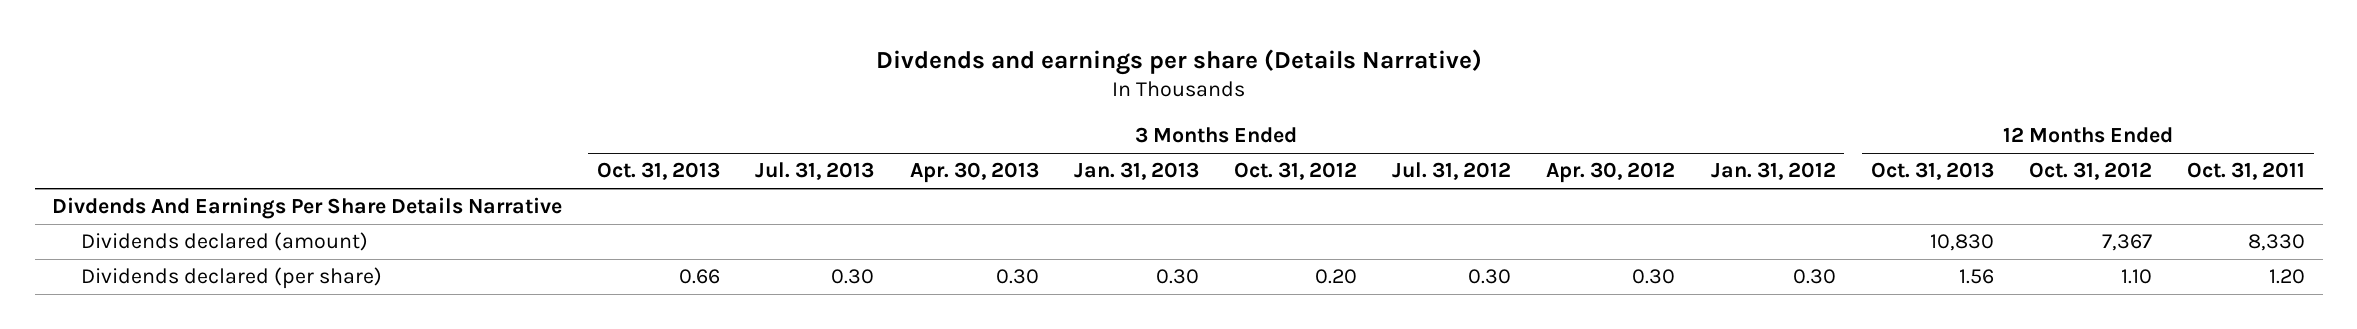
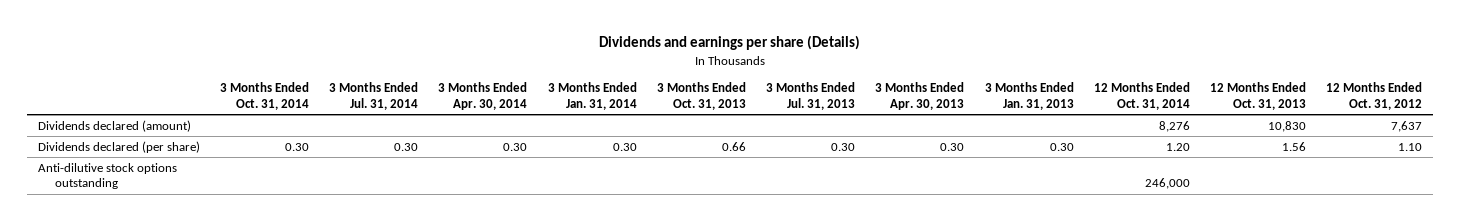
[875,48,1482,75] Divdends and earnings per share (Details Narrative) -> [599,35,861,51] Dividends and earnings per share (Details)
[1234,162,1358,181] Oct. 31, 2012 -> none
[1392,162,1512,181] Jul. 31, 2012 -> none
[1546,162,1676,184] Apr. 30, 2012 -> none
[1710,162,1836,181] Jan. 31, 2012 -> none
[2187,162,2306,181] Oct. 31, 2011 -> none
none -> [219,82,309,111] 3 Months Ended Oct. 31, 2014
none -> [329,82,419,111] 3 Months Ended Jul. 31, 2014
none -> [438,82,528,111] 3 Months Ended Apr. 30, 2014
none -> [547,82,637,111] 3 Months Ended Jan. 31, 2014
none -> [1093,82,1190,111] 12 Months Ended Oct. 31, 2014
[52,197,563,220] Divdends And Earnings Per Share Details Narrative -> none
[2101,234,2152,252] 7,367 -> [1391,120,1423,132] 7,637
none -> [37,162,177,190] Anti-dilutive stock options outstanding

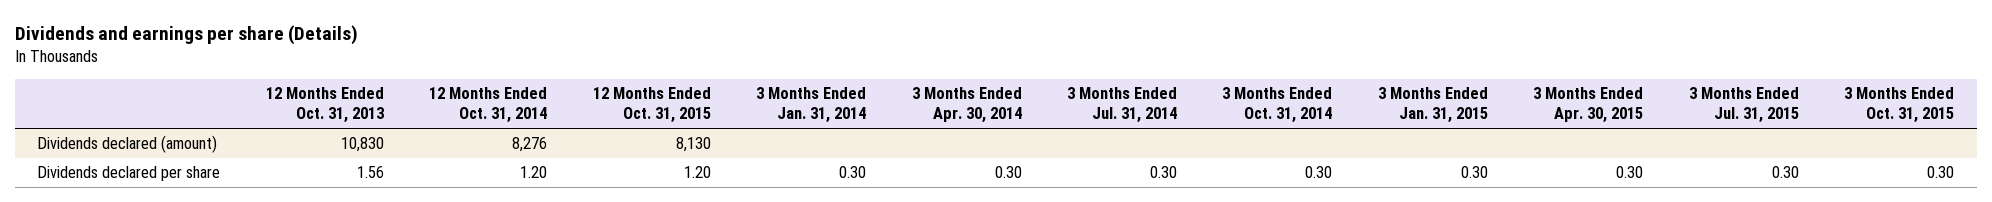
[656,82,746,111] 3 Months Ended Oct. 31, 2013 -> none
[766,82,856,111] 3 Months Ended Jul. 31, 2013 -> none
[875,82,965,111] 3 Months Ended Apr. 30, 2013 -> none
[984,82,1074,111] 3 Months Ended Jan. 31, 2013 -> none
[1326,82,1423,111] 12 Months Ended Oct. 31, 2012 -> none
none -> [592,87,711,124] 12 Months Ended Oct. 31, 2015
none -> [1377,87,1488,124] 3 Months Ended Jan. 31, 2015
none -> [1533,87,1644,124] 3 Months Ended Apr. 30, 2015
none -> [1688,87,1799,124] 3 Months Ended Jul. 31, 2015
none -> [1844,87,1955,124] 3 Months Ended Oct. 31, 2015
[37,162,177,190] Anti-dilutive stock options outstanding -> none
[37,140,200,153] Dividends declared (per share) -> [37,166,221,182] Dividends declared per share

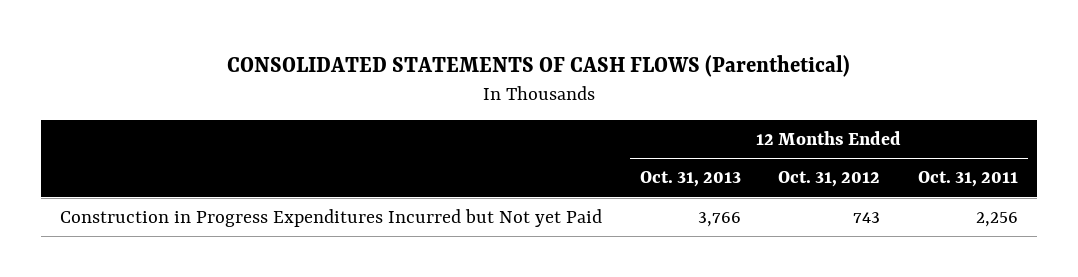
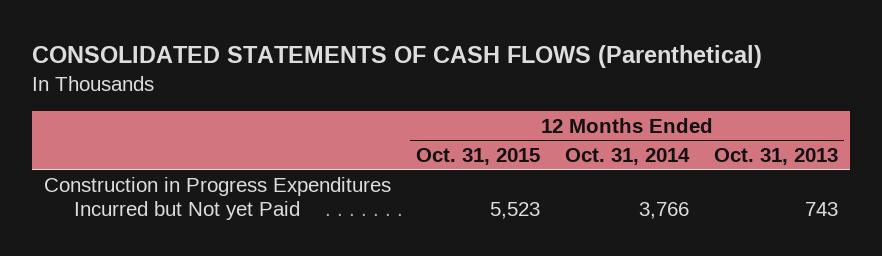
[778,171,881,188] Oct. 31, 2012 -> none
[918,171,1019,188] Oct. 31, 2011 -> none
none -> [415,147,540,165] Oct. 31, 2015
none -> [564,147,690,165] Oct. 31, 2014
[697,211,741,227] 3,766 -> [804,202,838,217] 743

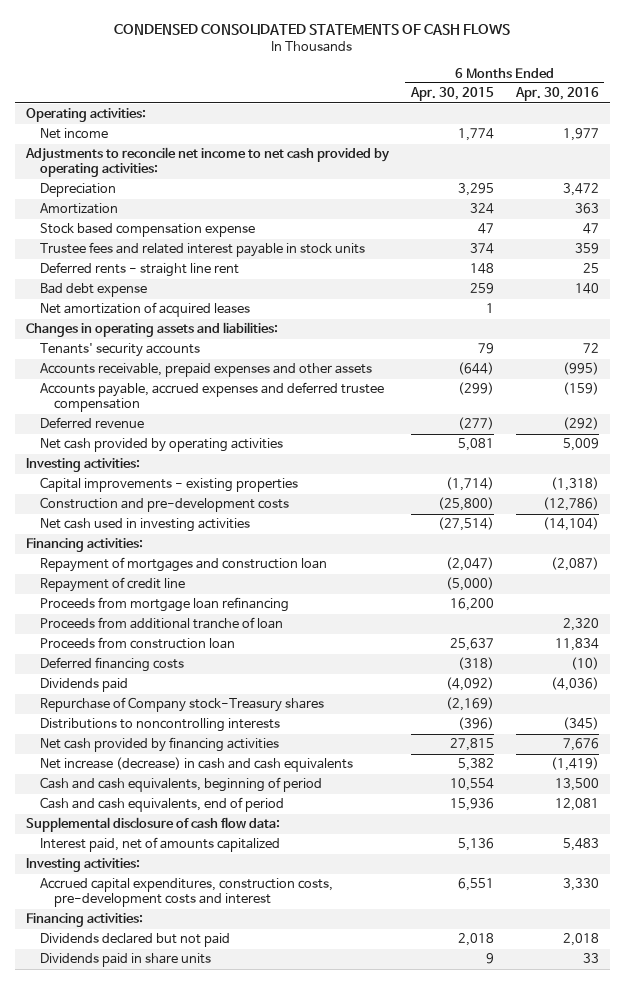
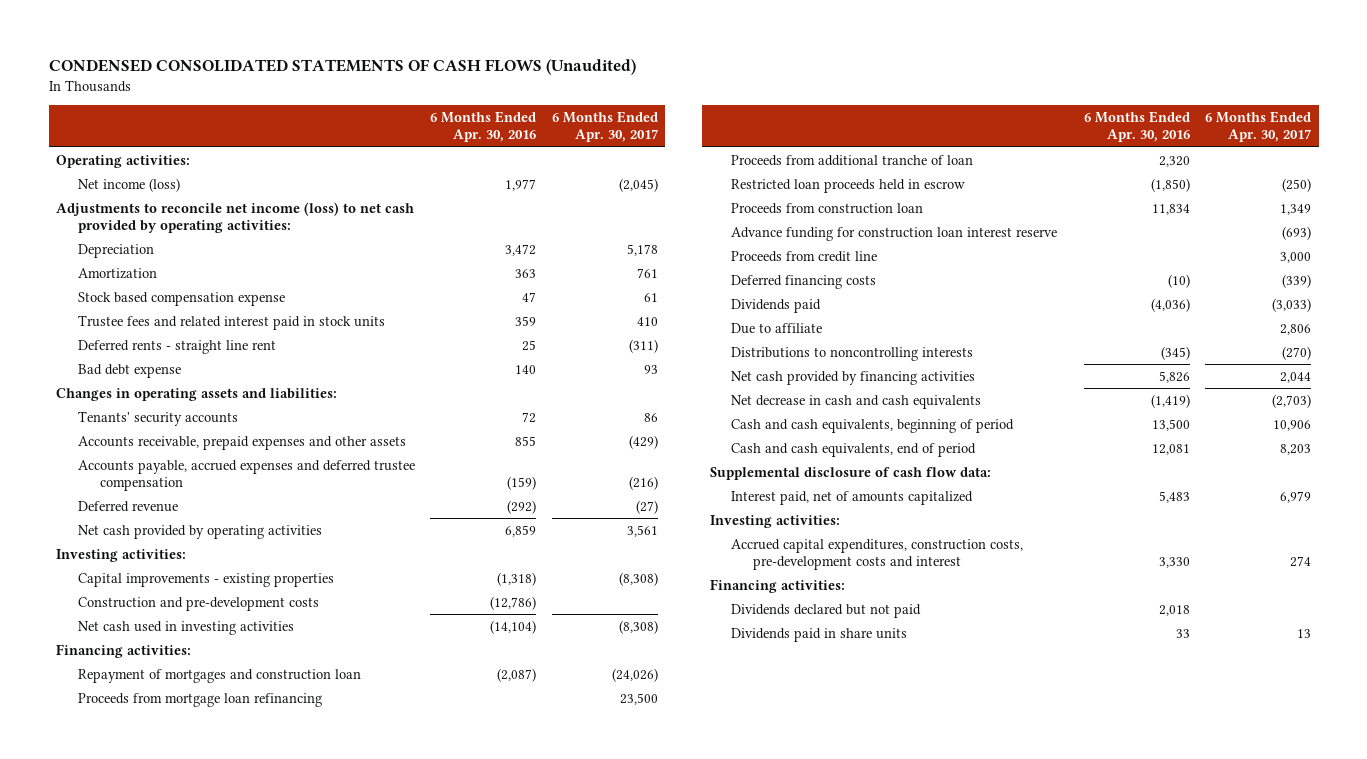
[114,24,511,36] CONDENSED CONSOLIDATED STATEMENTS OF CASH FLOWS -> [48,59,636,76] CONDENSED CONSOLIDATED STATEMENTS OF CASH FLOWS (Unaudited)
[409,87,494,102] Apr. 30, 2015 -> none
none -> [551,111,658,143] 6 Months Ended Apr. 30, 2017
[39,128,108,140] Net income -> [78,177,181,192] Net income (loss)
[25,147,391,178] Adjustments to reconcile net income to net cash provided by operating activities: -> [56,201,415,233] Adjustments to reconcile net income (loss) to net cash provided by operating activities:
[39,242,365,258] Trustee fees and related interest payable in stock units -> [78,314,386,330] Trustee fees and related interest paid in stock units
[39,302,250,318] Net amortization of acquired leases -> none
[562,362,599,376] (995) -> [515,435,537,446] 855
[562,438,599,452] 5,009 -> [505,524,537,537] 6,859
[39,577,185,593] Repayment of credit line -> none
none -> [731,178,966,193] Restricted loan proceeds held in escrow
none -> [731,226,1058,241] Advance funding for construction loan interest reserve
none -> [731,250,878,262] Proceeds from credit line
[39,697,324,713] Repurchase of Company stock-Treasury shares -> none
none -> [731,322,823,334] Due to affiliate
[562,738,599,752] 7,676 -> [1158,370,1190,383] 5,826
[39,757,353,773] Net increase (decrease) in cash and cash equivalents -> [731,394,982,409] Net decrease in cash and cash equivalents

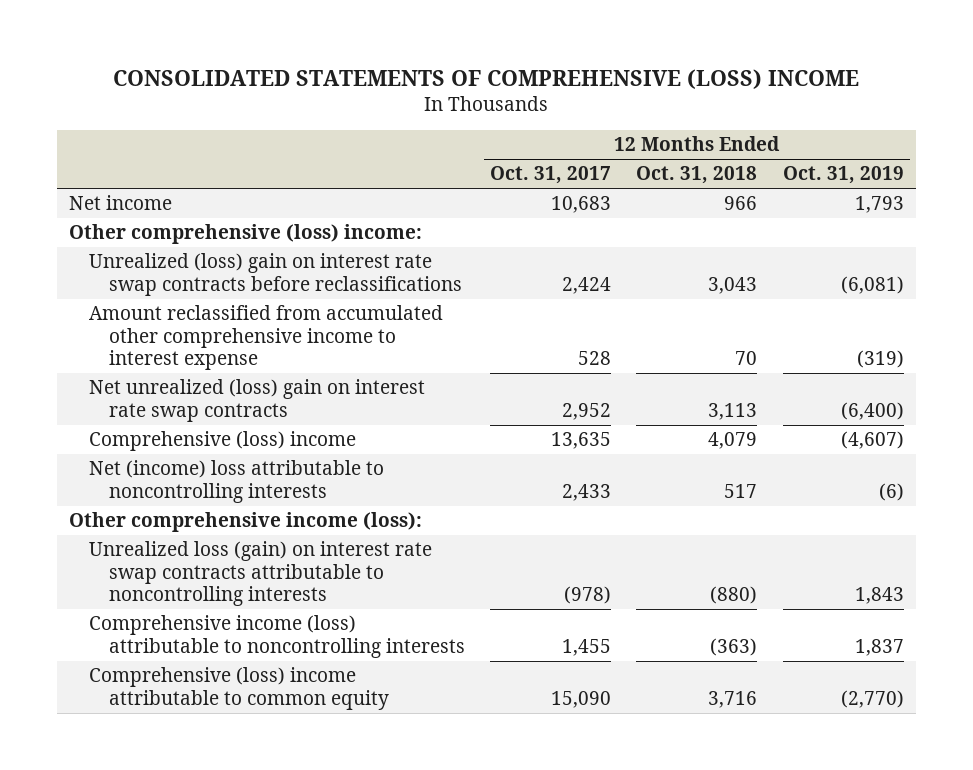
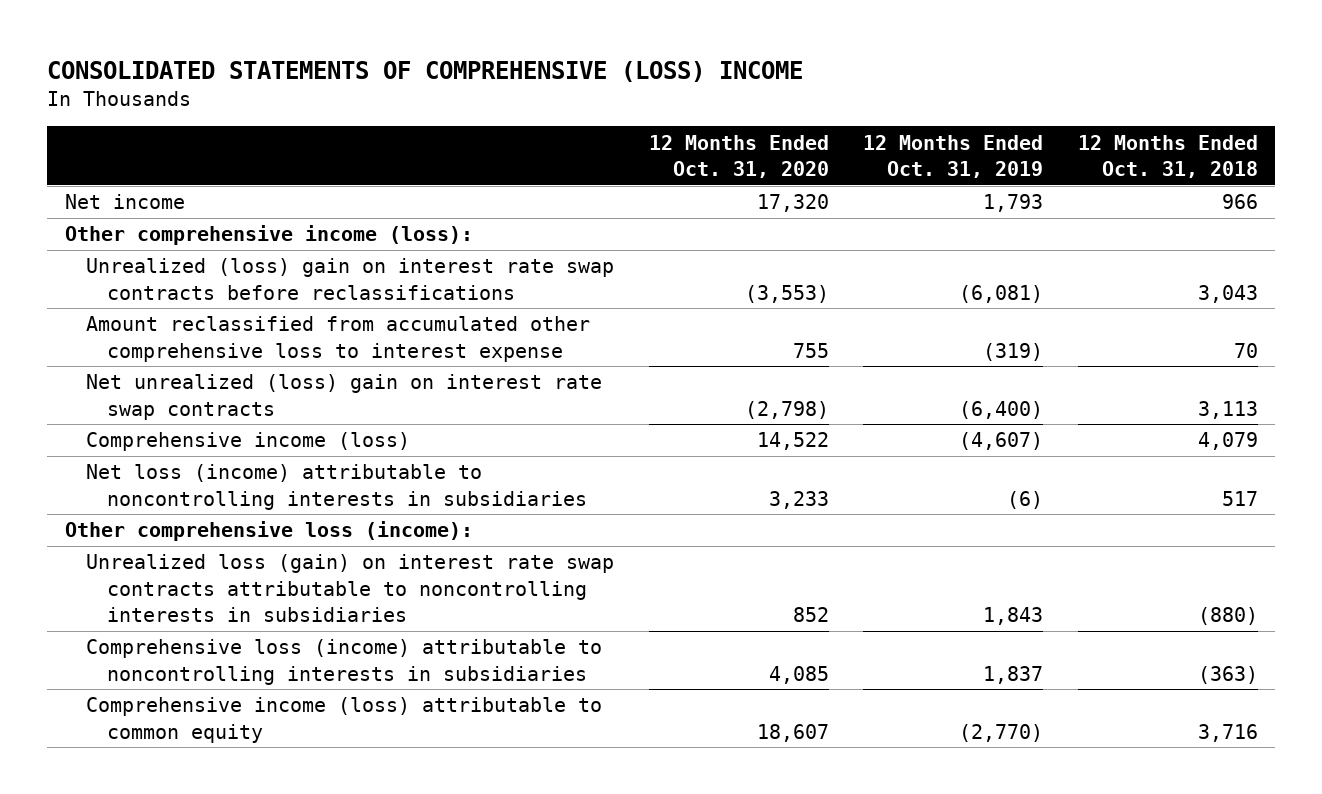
[490,166,612,185] Oct. 31, 2017 -> none
none -> [648,134,829,178] 12 Months Ended Oct. 31, 2020
[69,224,423,245] Other comprehensive (loss) income: -> none
[69,512,423,533] Other comprehensive income (loss): -> [64,225,473,246] Other comprehensive income (loss):
[89,305,444,371] Amount reclassified from accumulated other comprehensive income to interest expense -> [86,316,591,362] Amount reclassified from accumulated other comprehensive loss to interest expense
[89,431,357,452] Comprehensive (loss) income -> [86,432,411,452] Comprehensive income (loss)
[89,460,385,503] Net (income) loss attributable to noncontrolling interests -> [86,464,588,510] Net loss (income) attributable to noncontrolling interests in subsidiaries
none -> [64,521,473,542] Other comprehensive loss (income):
[89,541,433,607] Unrealized loss (gain) on interest rate swap contracts attributable to noncontrolling interests -> [86,554,615,622] Unrealized loss (gain) on interest rate swap contracts attributable to noncontrolling interests in subsidiaries
[89,615,466,658] Comprehensive income (loss) attributable to noncontrolling interests -> [86,639,603,685] Comprehensive loss (income) attributable to noncontrolling interests in subsidiaries
[89,667,390,710] Comprehensive (loss) income attributable to common equity -> [86,697,603,743] Comprehensive income (loss) attributable to common equity

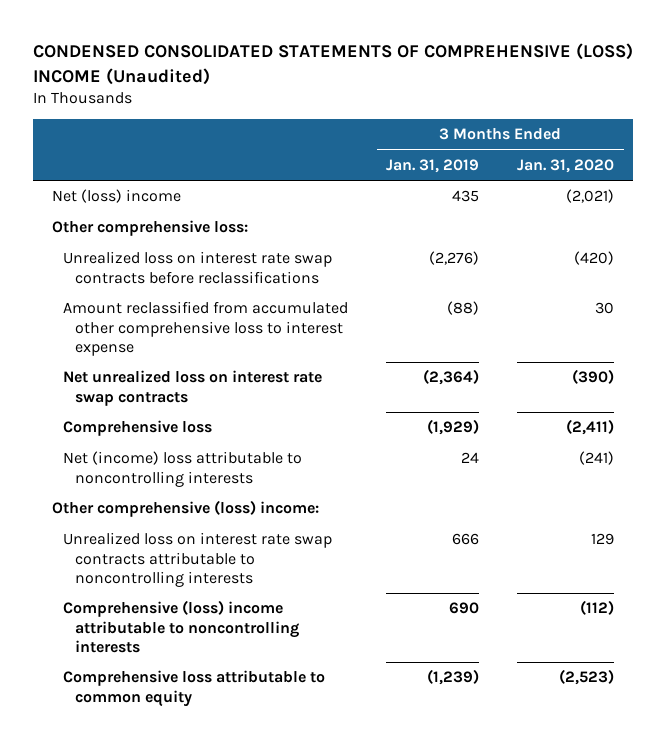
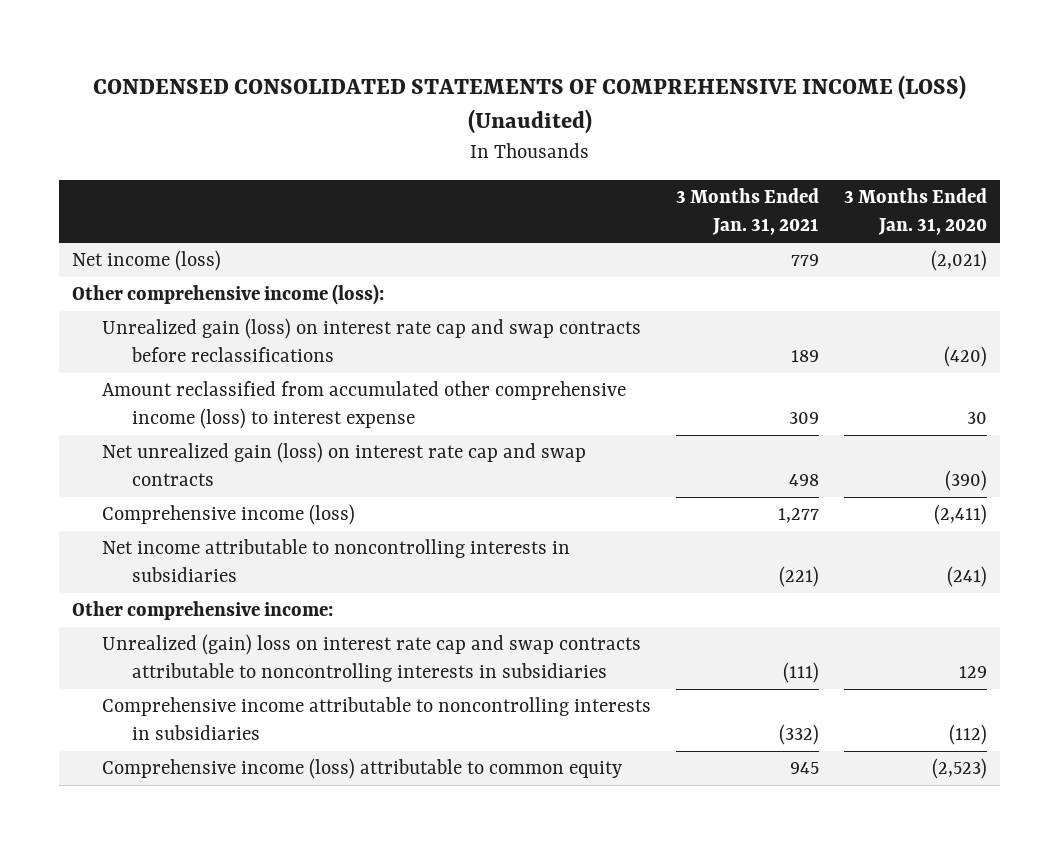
[32,43,633,85] CONDENSED CONSOLIDATED STATEMENTS OF COMPREHENSIVE (LOSS) INCOME (Unaudited) -> [92,74,966,135] CONDENSED CONSOLIDATED STATEMENTS OF COMPREHENSIVE INCOME (LOSS) (Unaudited)
[386,158,480,173] Jan. 31, 2019 -> none
none -> [676,188,820,236] 3 Months Ended Jan. 31, 2021
[51,189,181,204] Net (loss) income -> [72,250,222,272] Net income (loss)
[51,220,248,237] Other comprehensive loss: -> [72,284,385,306] Other comprehensive income (loss):
[63,251,333,284] Unrealized loss on interest rate swap contracts before reclassifications -> [101,318,641,363] Unrealized gain (loss) on interest rate cap and swap contracts before reclassifications
[63,301,349,356] Amount reclassified from accumulated other comprehensive loss to interest expense -> [101,381,626,430] Amount reclassified from accumulated other comprehensive income (loss) to interest expense
[63,370,323,406] Net unrealized loss on interest rate swap contracts -> [101,442,586,487] Net unrealized gain (loss) on interest rate cap and swap contracts
[63,420,213,437] Comprehensive loss -> [101,504,355,526] Comprehensive income (loss)
[63,451,303,487] Net (income) loss attributable to noncontrolling interests -> [101,539,570,583] Net income attributable to noncontrolling interests in subsidiaries
[51,500,319,518] Other comprehensive (loss) income: -> [72,601,334,621] Other comprehensive income:
[63,532,333,587] Unrealized loss on interest rate swap contracts attributable to noncontrolling interests -> [101,634,641,683] Unrealized (gain) loss on interest rate cap and swap contracts attributable to noncontrolling interests in subsidiaries
[63,600,300,653] Comprehensive (loss) income attributable to noncontrolling interests -> [101,697,651,741] Comprehensive income attributable to noncontrolling interests in subsidiaries
[63,670,326,707] Comprehensive loss attributable to common equity -> [101,758,622,780] Comprehensive income (loss) attributable to common equity

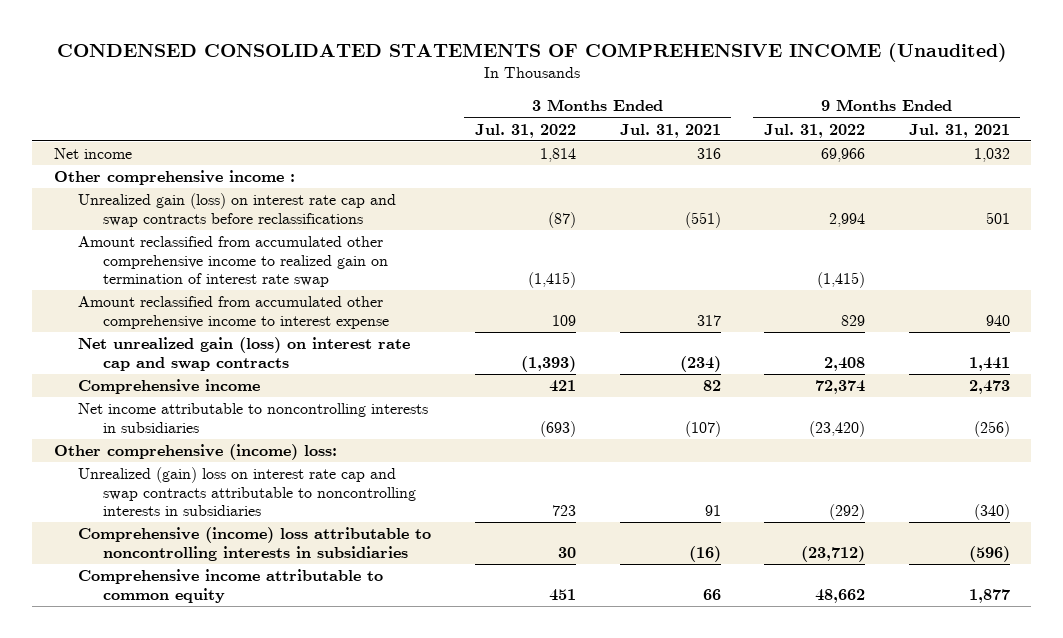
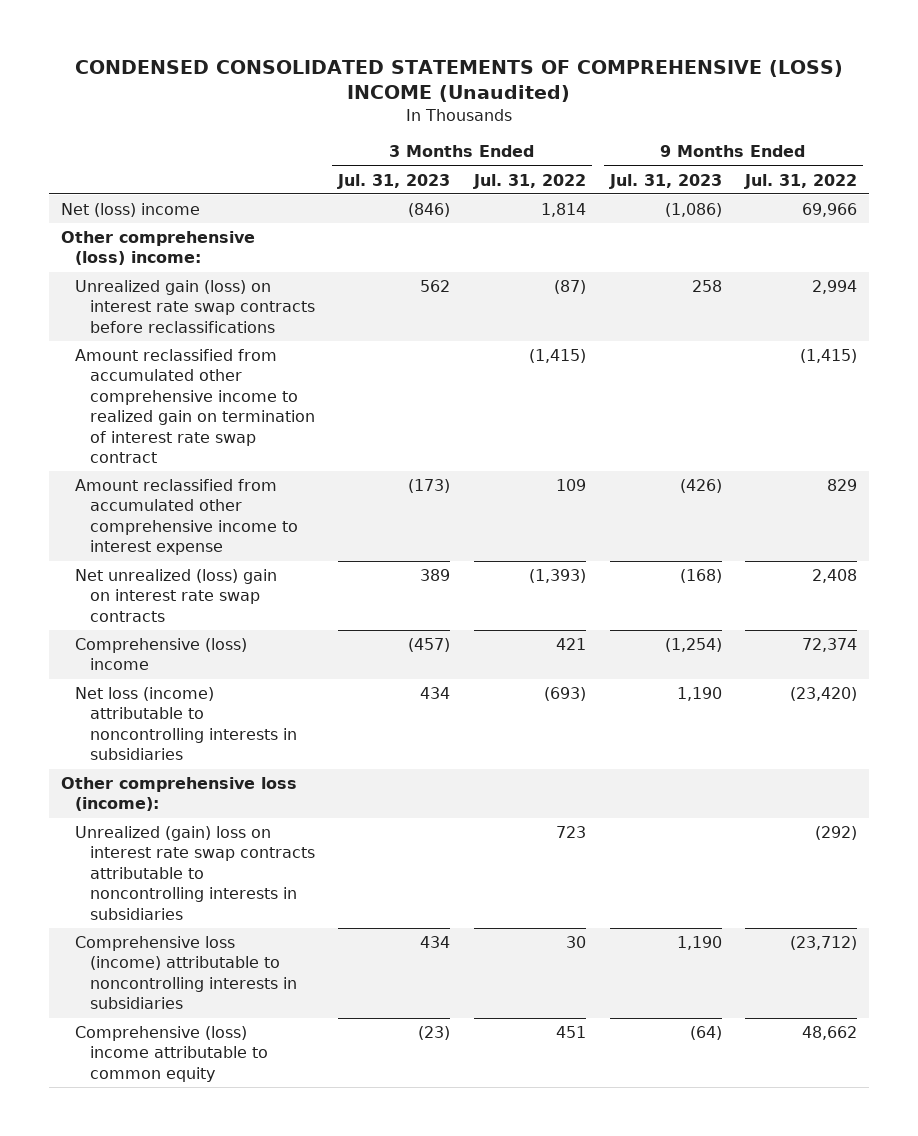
[56,42,1007,62] CONDENSED CONSOLIDATED STATEMENTS OF COMPREHENSIVE INCOME (Unaudited) -> [74,59,843,103] CONDENSED CONSOLIDATED STATEMENTS OF COMPREHENSIVE (LOSS) INCOME (Unaudited)
[619,123,721,138] Jul. 31, 2021 -> none
[908,123,1010,138] Jul. 31, 2021 -> none
none -> [337,173,451,189] Jul. 31, 2023
none -> [608,173,722,189] Jul. 31, 2023
[53,148,132,160] Net income -> [60,203,200,218] Net (loss) income
[53,170,295,186] Other comprehensive income : -> [60,231,255,266] Other comprehensive (loss) income:
[78,193,397,227] Unrealized gain (loss) on interest rate cap and swap contracts before reclassifications -> [75,280,315,333] Unrealized gain (loss) on interest rate swap contracts before reclassifications
[78,236,389,288] Amount reclassified from accumulated other comprehensive income to realized gain on termination of interest rate swap -> [75,349,315,464] Amount reclassified from accumulated other comprehensive income to realized gain on termination of interest rate swap contract
[78,337,411,371] Net unrealized gain (loss) on interest rate cap and swap contracts -> [75,569,278,622] Net unrealized (loss) gain on interest rate swap contracts
[78,379,261,395] Comprehensive income -> [75,638,248,671] Comprehensive (loss) income
[78,403,429,433] Net income attributable to noncontrolling interests in subsidiaries -> [75,687,297,761] Net loss (income) attributable to noncontrolling interests in subsidiaries
[53,444,337,461] Other comprehensive (income) loss: -> [60,777,297,812] Other comprehensive loss (income):
[78,467,417,517] Unrealized (gain) loss on interest rate cap and swap contracts attributable to noncontrolling interests in subsidiaries -> [75,826,315,920] Unrealized (gain) loss on interest rate swap contracts attributable to noncontrolling interests in subsidiaries
[78,527,432,561] Comprehensive (income) loss attributable to noncontrolling interests in subsidiaries -> [75,936,297,1010] Comprehensive loss (income) attributable to noncontrolling interests in subsidiaries
[78,569,384,603] Comprehensive income attributable to common equity -> [75,1026,268,1082] Comprehensive (loss) income attributable to common equity

